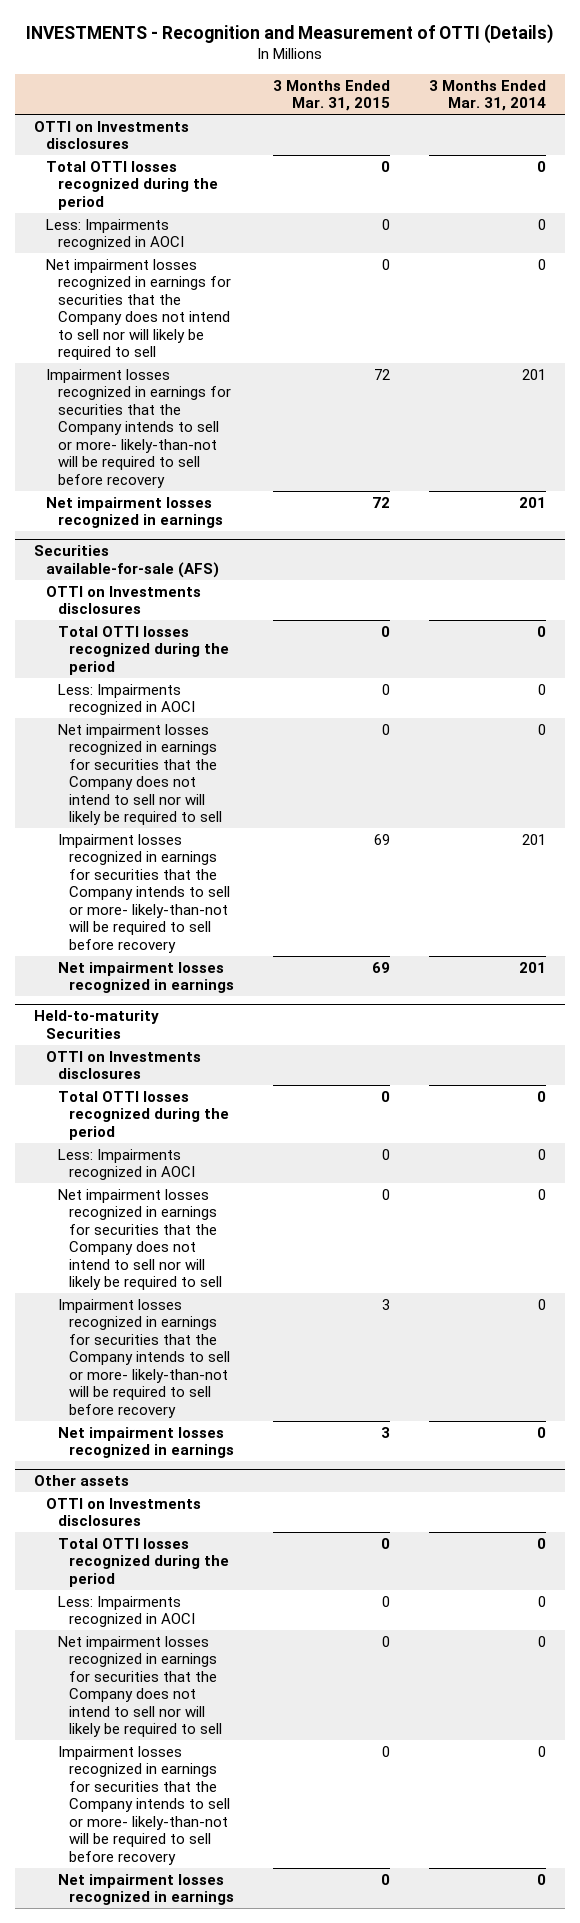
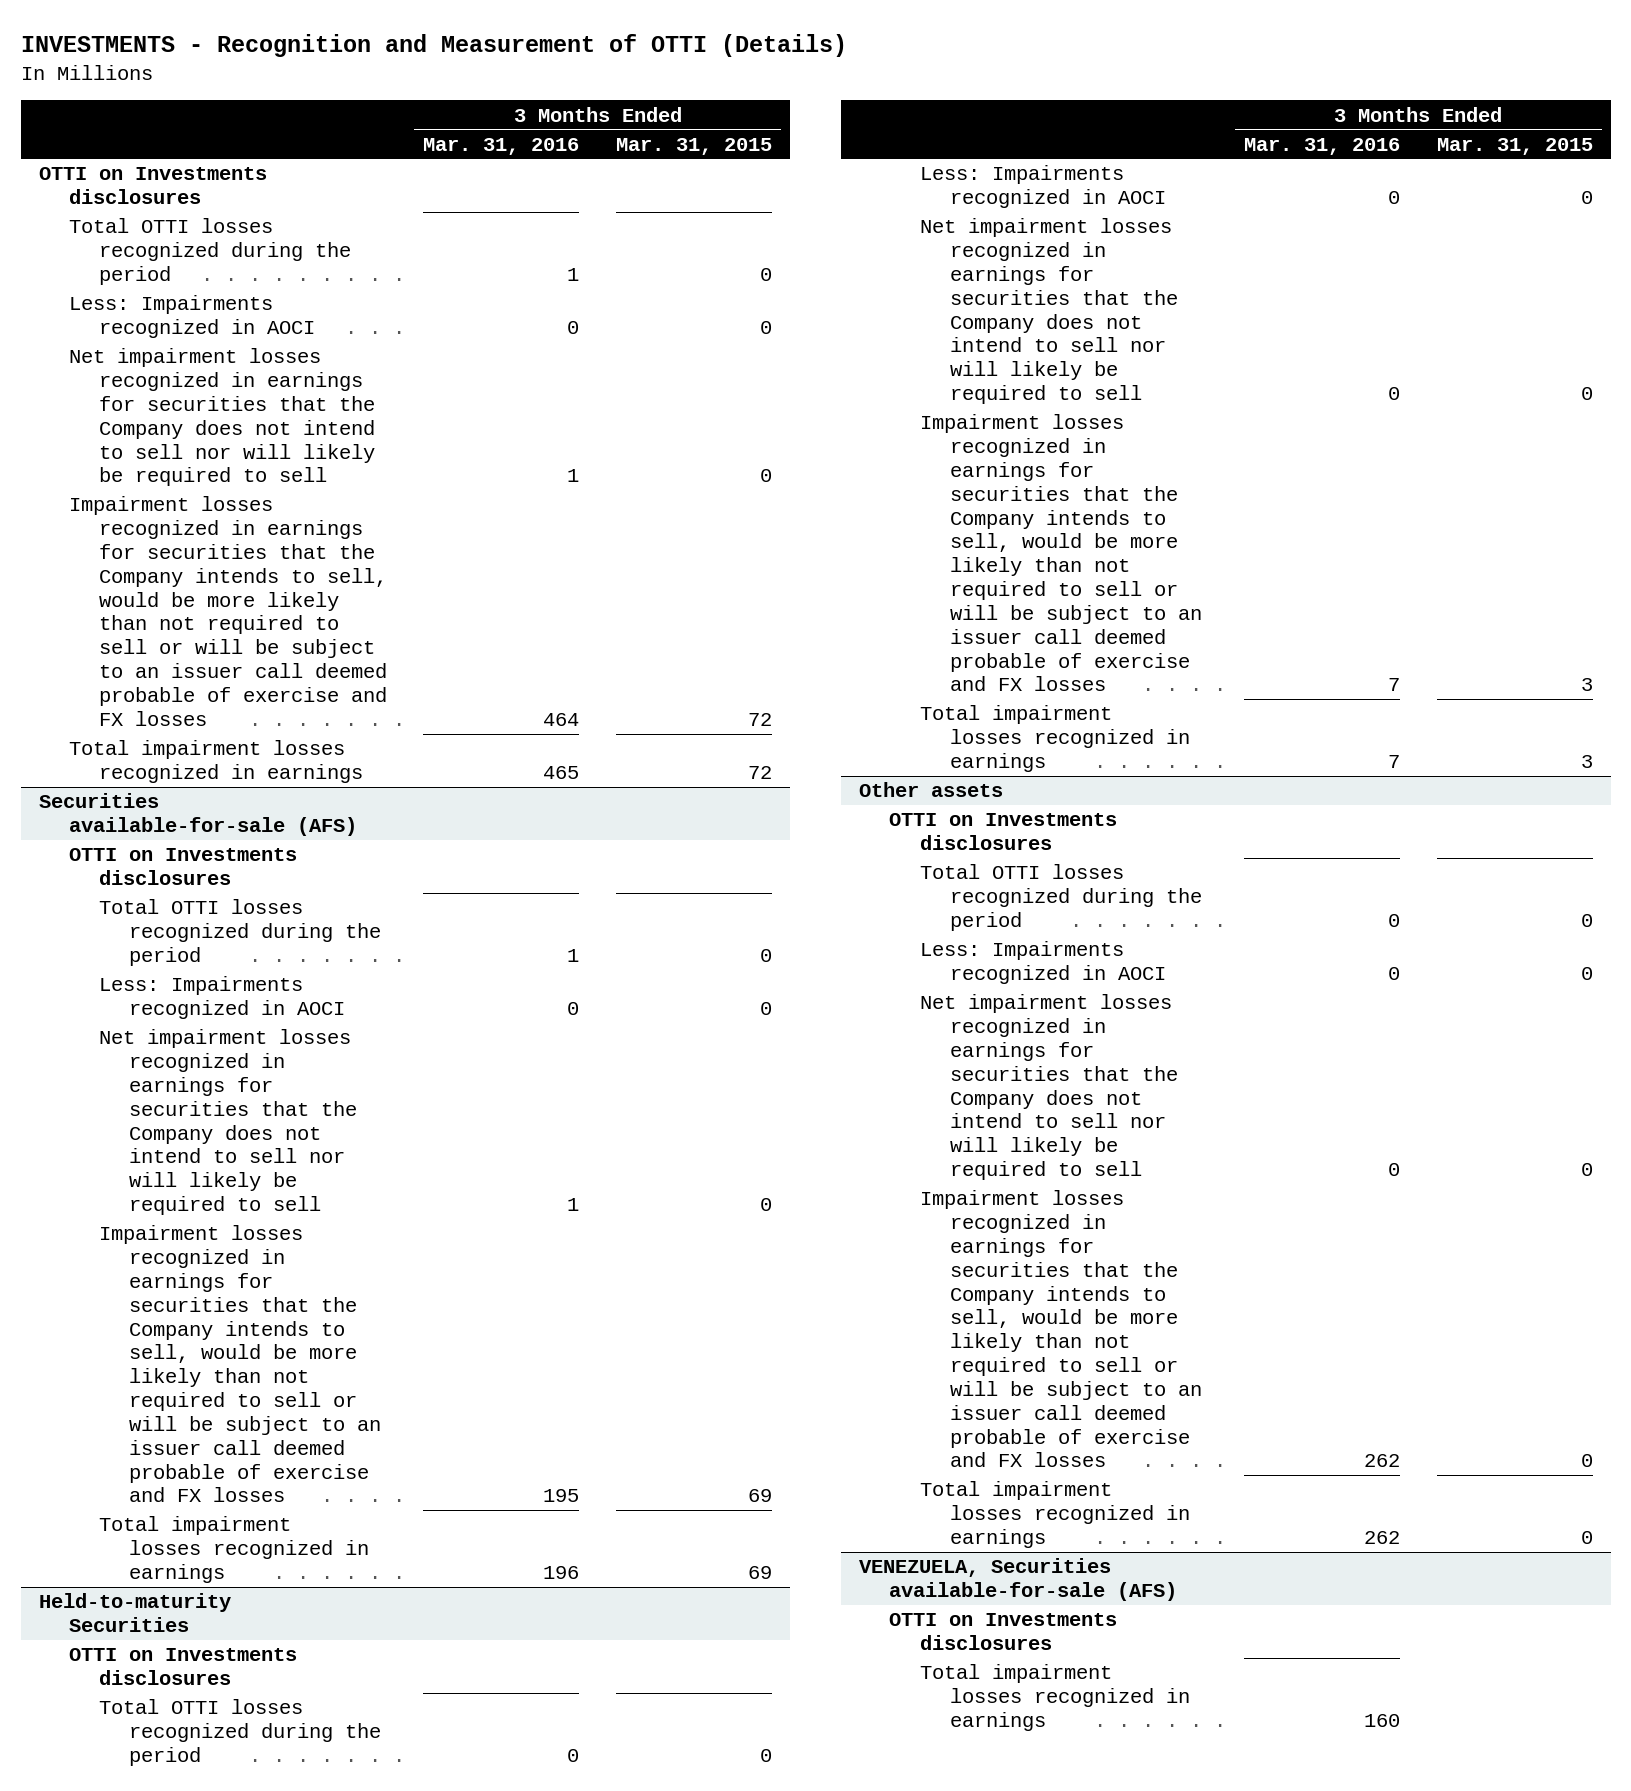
[428,79,546,112] 3 Months Ended Mar. 31, 2014 -> none
none -> [423,137,580,155] Mar. 31, 2016
[46,368,231,488] Impairment losses recognized in earnings for securities that the Company intends to sell or more- likely-than-not will be required to sell before recovery -> [68,496,387,726] Impairment losses recognized in earnings for securities that the Company intends to sell, would be more likely than not required to sell or will be subject to an issuer call deemed probable of exercise and FX losses
[46,496,223,529] Net impairment losses recognized in earnings -> [68,740,363,784] Total impairment losses recognized in earnings
[57,833,231,953] Impairment losses recognized in earnings for securities that the Company intends to sell or more- likely-than-not will be required to sell before recovery -> [98,1225,382,1503] Impairment losses recognized in earnings for securities that the Company intends to sell, would be more likely than not required to sell or will be subject to an issuer call deemed probable of exercise and FX losses
[57,961,235,994] Net impairment losses recognized in earnings -> [98,1516,370,1583] Total impairment losses recognized in earnings
[57,1298,231,1418] Impairment losses recognized in earnings for securities that the Company intends to sell or more- likely-than-not will be required to sell before recovery -> [919,414,1202,692] Impairment losses recognized in earnings for securities that the Company intends to sell, would be more likely than not required to sell or will be subject to an issuer call deemed probable of exercise and FX losses
[57,1426,235,1459] Net impairment losses recognized in earnings -> [919,705,1190,772] Total impairment losses recognized in earnings
[57,1745,231,1865] Impairment losses recognized in earnings for securities that the Company intends to sell or more- likely-than-not will be required to sell before recovery -> [919,1190,1202,1468] Impairment losses recognized in earnings for securities that the Company intends to sell, would be more likely than not required to sell or will be subject to an issuer call deemed probable of exercise and FX losses
[57,1873,235,1906] Net impairment losses recognized in earnings -> [919,1481,1190,1548] Total impairment losses recognized in earnings
none -> [859,1558,1178,1602] VENEZUELA, Securities available-for-sale (AFS)
none -> [889,1613,1118,1651] OTTI on Investments disclosures
none -> [919,1664,1190,1731] Total impairment losses recognized in earnings

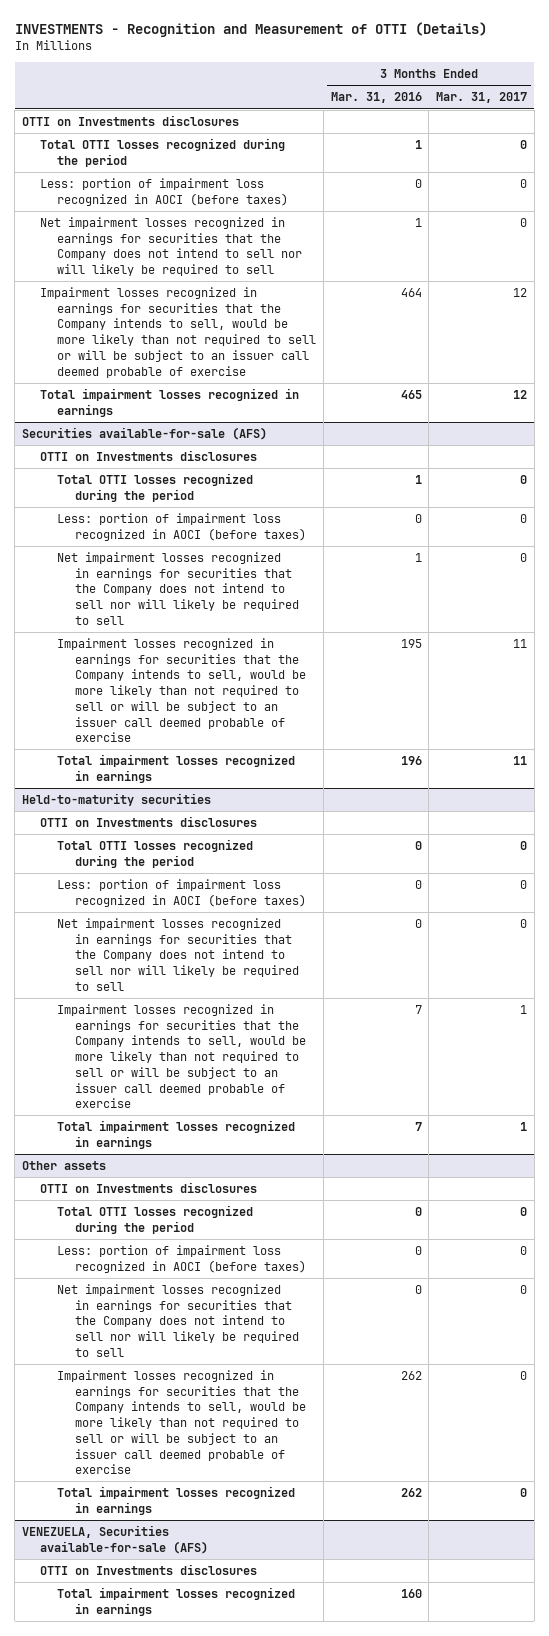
[615,137,772,155] Mar. 31, 2015 -> none
none -> [436,92,528,104] Mar. 31, 2017
[68,295,315,339] Less: Impairments recognized in AOCI -> [39,178,289,206] Less: portion of impairment loss recognized in AOCI (before taxes)
[68,496,387,726] Impairment losses recognized in earnings for securities that the Company intends to sell, would be more likely than not required to sell or will be subject to an issuer call deemed probable of exercise and FX losses -> [39,287,317,378] Impairment losses recognized in earnings for securities that the Company intends to sell, would be more likely than not required to sell or will be subject to an issuer call deemed probable of exercise
[98,976,346,1020] Less: Impairments recognized in AOCI -> [57,513,306,541] Less: portion of impairment loss recognized in AOCI (before taxes)
[98,1225,382,1503] Impairment losses recognized in earnings for securities that the Company intends to sell, would be more likely than not required to sell or will be subject to an issuer call deemed probable of exercise and FX losses -> [57,638,306,743] Impairment losses recognized in earnings for securities that the Company intends to sell, would be more likely than not required to sell or will be subject to an issuer call deemed probable of exercise
[38,1593,231,1633] Held-to-maturity Securities -> [22,793,212,807] Held-to-maturity securities
[919,165,1166,209] Less: Impairments recognized in AOCI -> [57,879,306,907] Less: portion of impairment loss recognized in AOCI (before taxes)
[919,414,1202,692] Impairment losses recognized in earnings for securities that the Company intends to sell, would be more likely than not required to sell or will be subject to an issuer call deemed probable of exercise and FX losses -> [57,1004,306,1109] Impairment losses recognized in earnings for securities that the Company intends to sell, would be more likely than not required to sell or will be subject to an issuer call deemed probable of exercise
[919,941,1166,985] Less: Impairments recognized in AOCI -> [57,1245,306,1273] Less: portion of impairment loss recognized in AOCI (before taxes)
[919,1190,1202,1468] Impairment losses recognized in earnings for securities that the Company intends to sell, would be more likely than not required to sell or will be subject to an issuer call deemed probable of exercise and FX losses -> [57,1370,306,1475] Impairment losses recognized in earnings for securities that the Company intends to sell, would be more likely than not required to sell or will be subject to an issuer call deemed probable of exercise

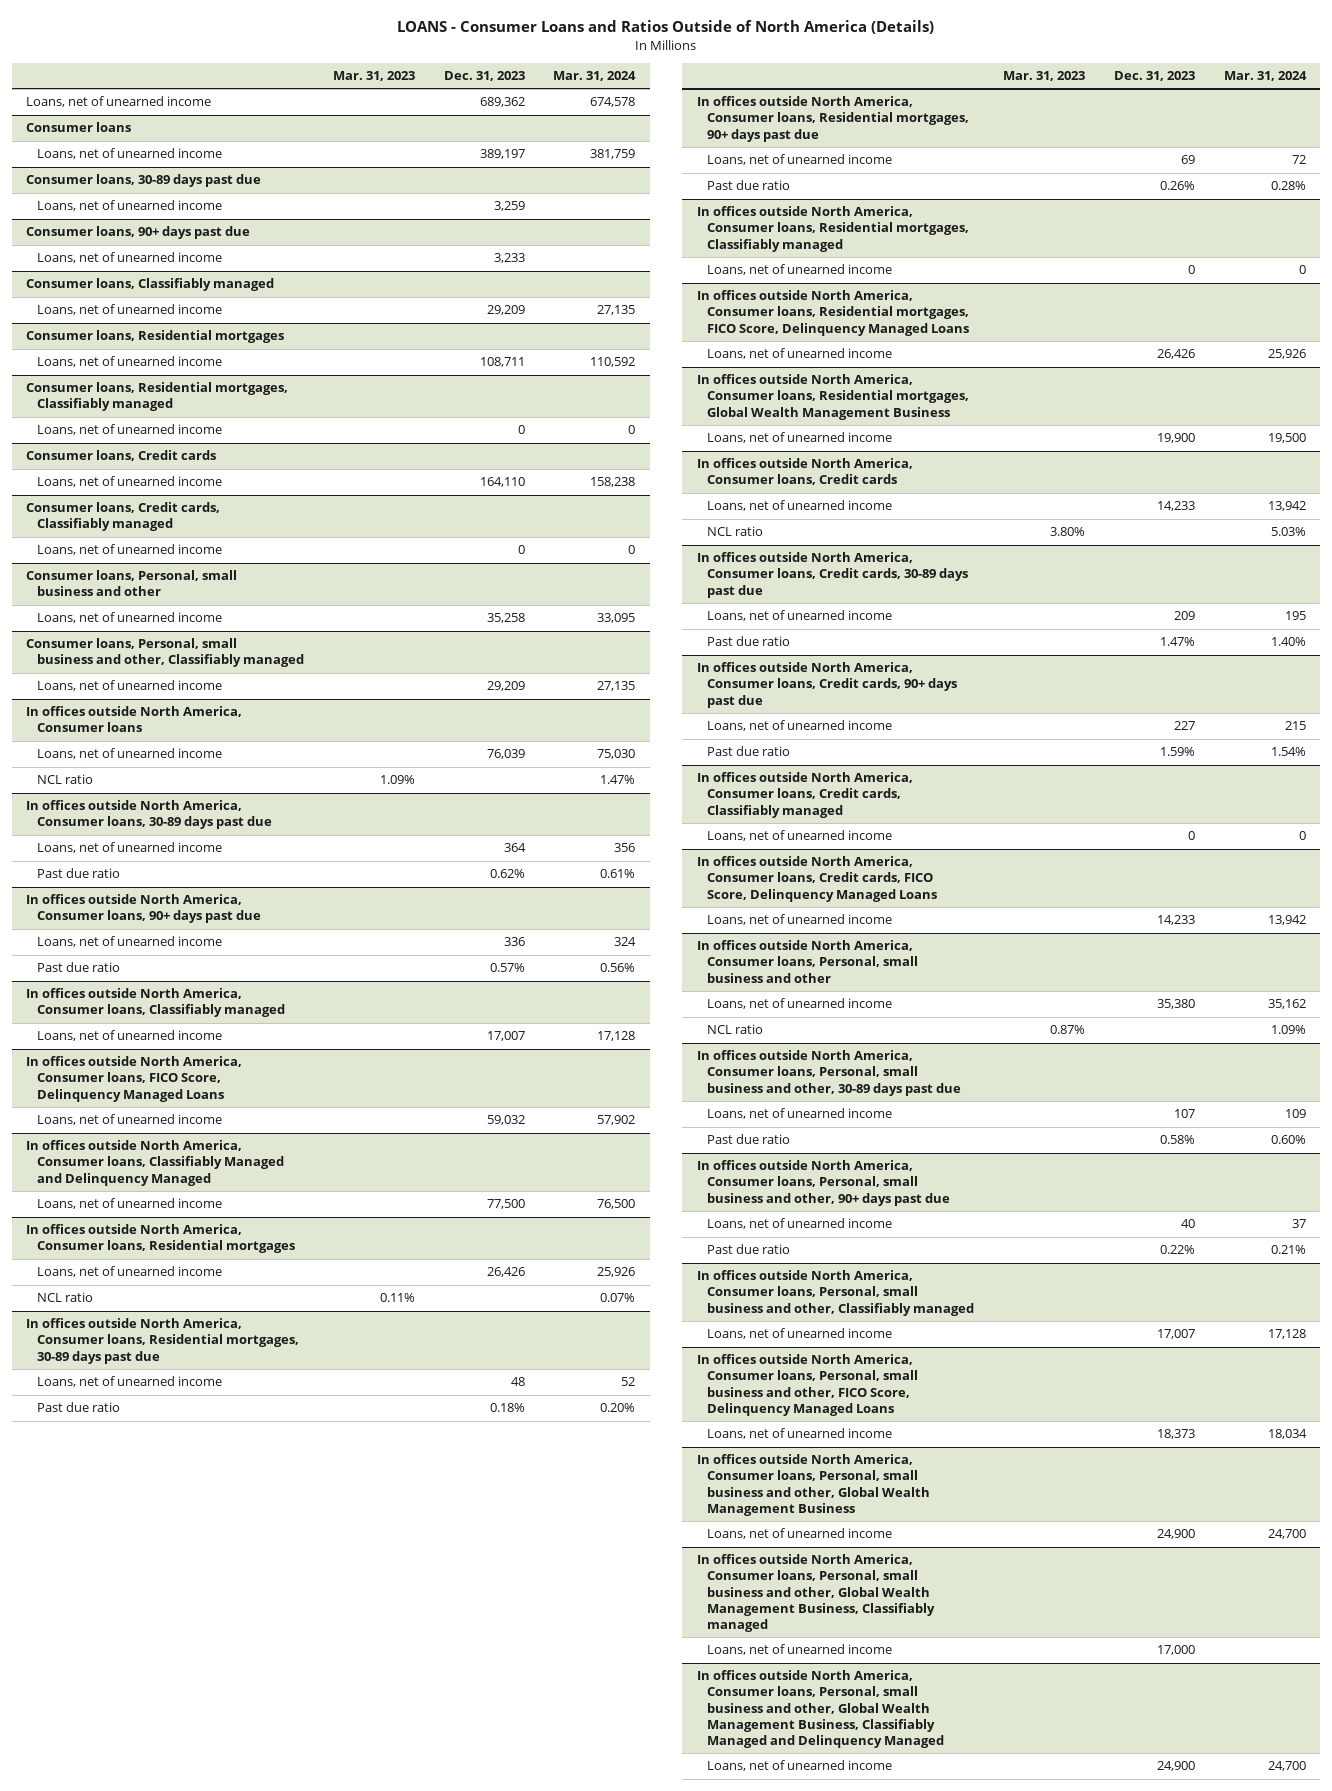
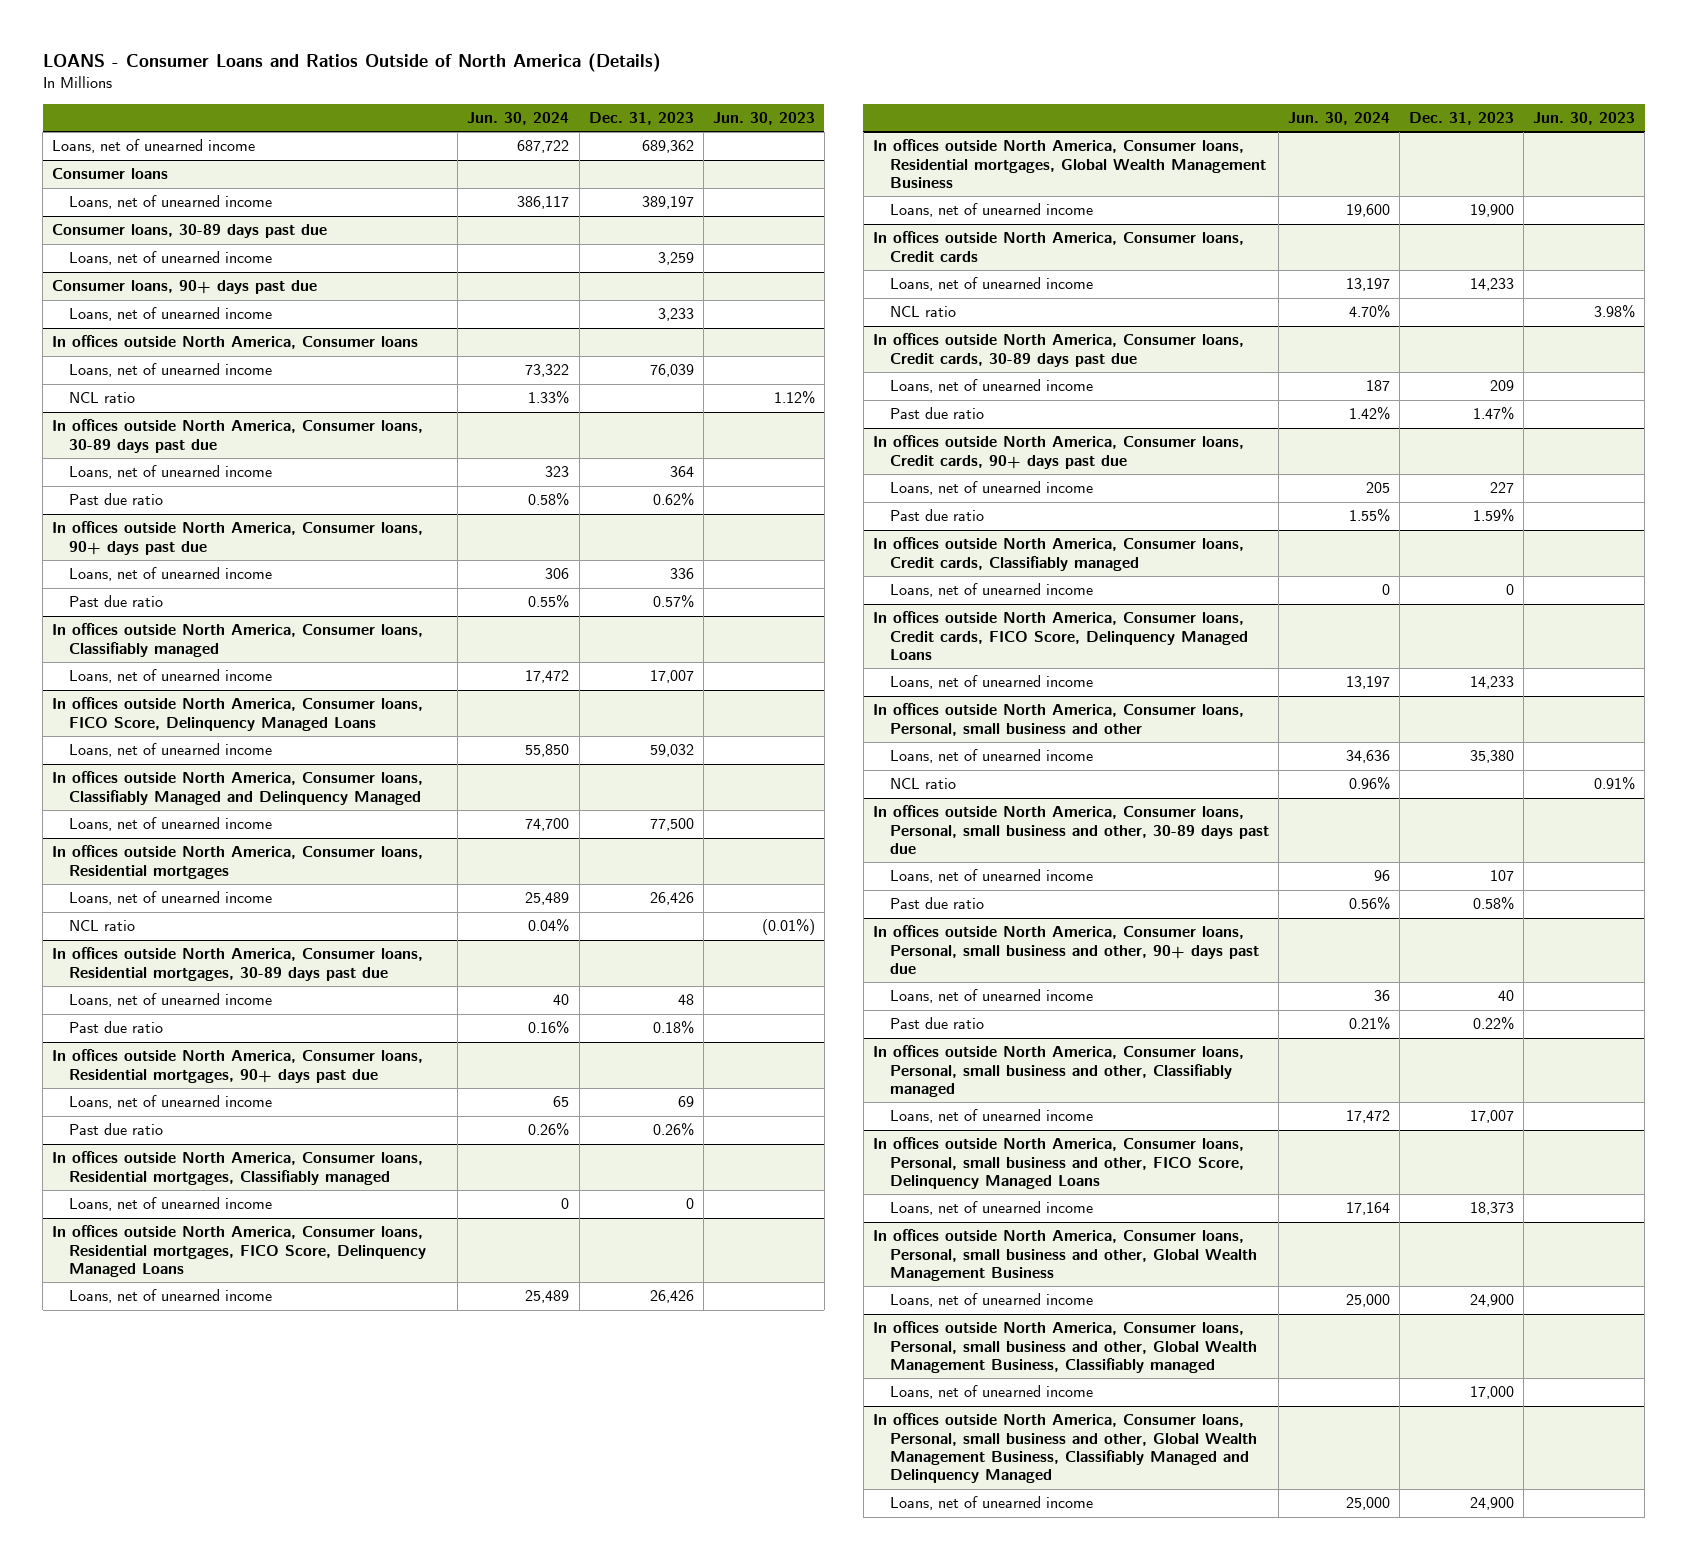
[332,71,415,82] Mar. 31, 2023 -> none
[553,71,637,82] Mar. 31, 2024 -> none
none -> [467,111,570,125] Jun. 30, 2024
none -> [712,111,815,125] Jun. 30, 2023
[26,278,275,292] Consumer loans, Classifiably managed -> none
[36,304,222,316] Loans, net of unearned income -> none
[26,330,285,344] Consumer loans, Residential mortgages -> none
[36,356,222,368] Loans, net of unearned income -> none
[26,382,289,412] Consumer loans, Residential mortgages, Classifiably managed -> none
[36,424,222,436] Loans, net of unearned income -> none
[26,450,217,462] Consumer loans, Credit cards -> none
[36,476,222,488] Loans, net of unearned income -> none
[26,502,221,532] Consumer loans, Credit cards, Classifiably managed -> none
[36,544,222,556] Loans, net of unearned income -> none
[26,570,238,597] Consumer loans, Personal, small business and other -> none
[36,612,222,624] Loans, net of unearned income -> none
[26,638,304,668] Consumer loans, Personal, small business and other, Classifiably managed -> none
[36,680,222,692] Loans, net of unearned income -> none

